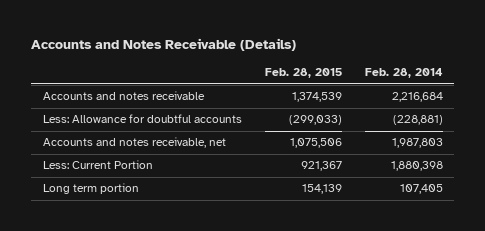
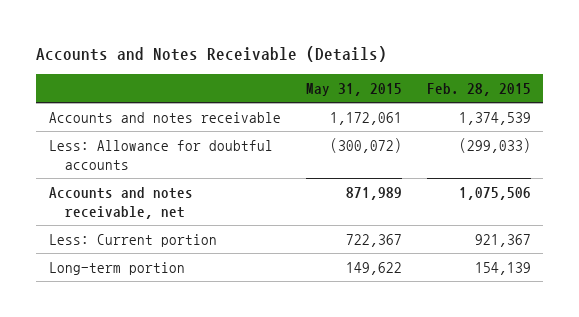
[364,68,443,79] Feb. 28, 2014 -> none
none -> [305,82,402,96] May 31, 2015
[42,160,153,170] Less: Current Portion -> [48,233,217,247] Less: Current portion
[42,183,139,195] Long term portion -> [48,261,185,275] Long-term portion

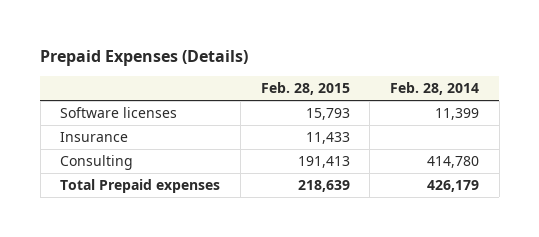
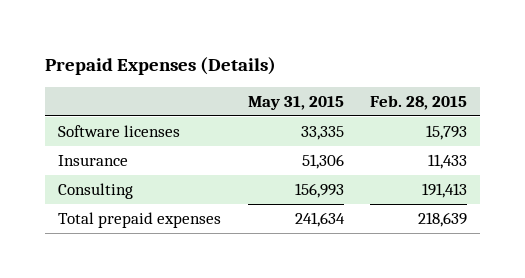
[389,82,479,96] Feb. 28, 2014 -> none
none -> [247,95,344,110] May 31, 2015
[60,179,221,194] Total Prepaid expenses -> [58,211,222,228] Total prepaid expenses

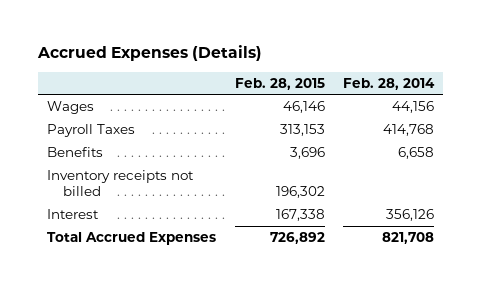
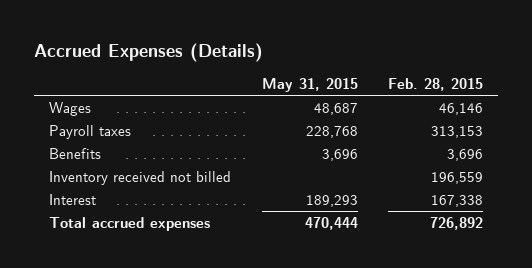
[343,77,436,90] Feb. 28, 2014 -> none
none -> [261,78,358,93] May 31, 2015
[46,124,135,138] Payroll Taxes -> [49,124,132,139] Payroll taxes
[46,170,194,197] Inventory receipts not billed -> [49,170,232,185] Inventory received not billed
[275,186,325,199] 196,302 -> [431,171,484,184] 196,559
[46,232,216,246] Total Accrued Expenses -> [49,216,211,231] Total accrued expenses

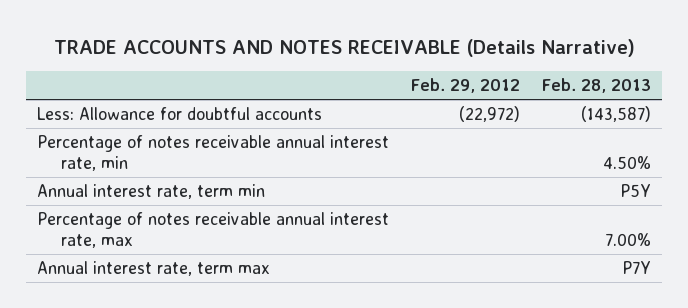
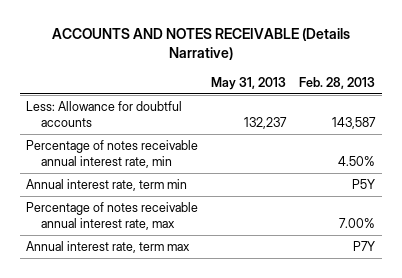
[54,38,636,57] TRADE ACCOUNTS AND NOTES RECEIVABLE (Details Narrative) -> [51,28,350,61] ACCOUNTS AND NOTES RECEIVABLE (Details Narrative)
[411,78,521,94] Feb. 29, 2012 -> none
none -> [211,76,287,90] May 31, 2013
[581,106,652,123] (143,587) -> [332,117,377,130] 143,587

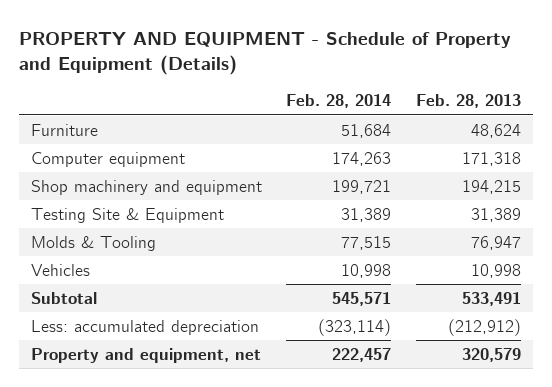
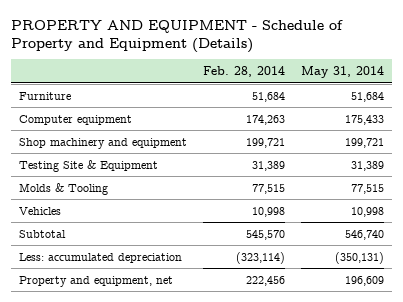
[415,94,521,109] Feb. 28, 2013 -> none
none -> [301,66,385,79] May 31, 2014
[332,291,392,306] 545,571 -> [246,229,286,240] 545,570
[332,347,392,362] 222,457 -> [246,275,286,286] 222,456

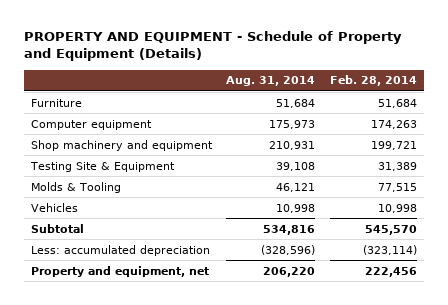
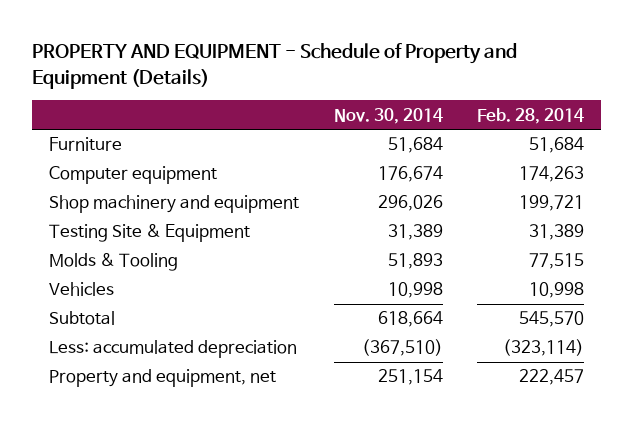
[226,76,316,87] Aug. 31, 2014 -> none
none -> [333,107,443,124] Nov. 30, 2014
[364,266,417,277] 222,456 -> [519,369,585,386] 222,457

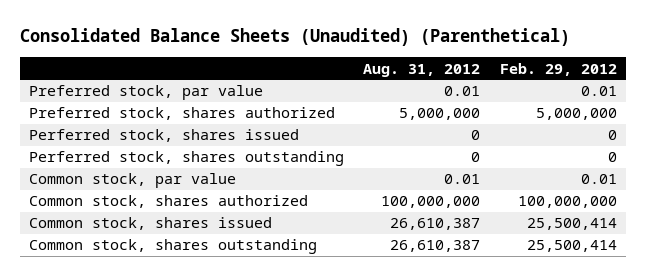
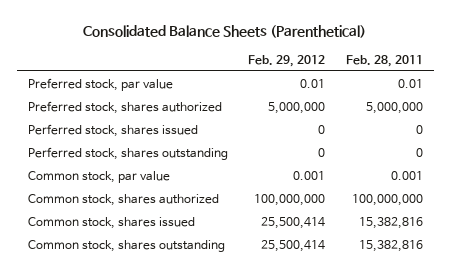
[19,28,570,47] Consolidated Balance Sheets (Unaudited) (Parenthetical) -> [83,24,367,38] Consolidated Balance Sheets (Parenthetical)
[363,63,481,77] Aug. 31, 2012 -> none
none -> [346,54,424,67] Feb. 28, 2011
[580,174,617,185] 0.01 -> [293,170,326,180] 0.001

